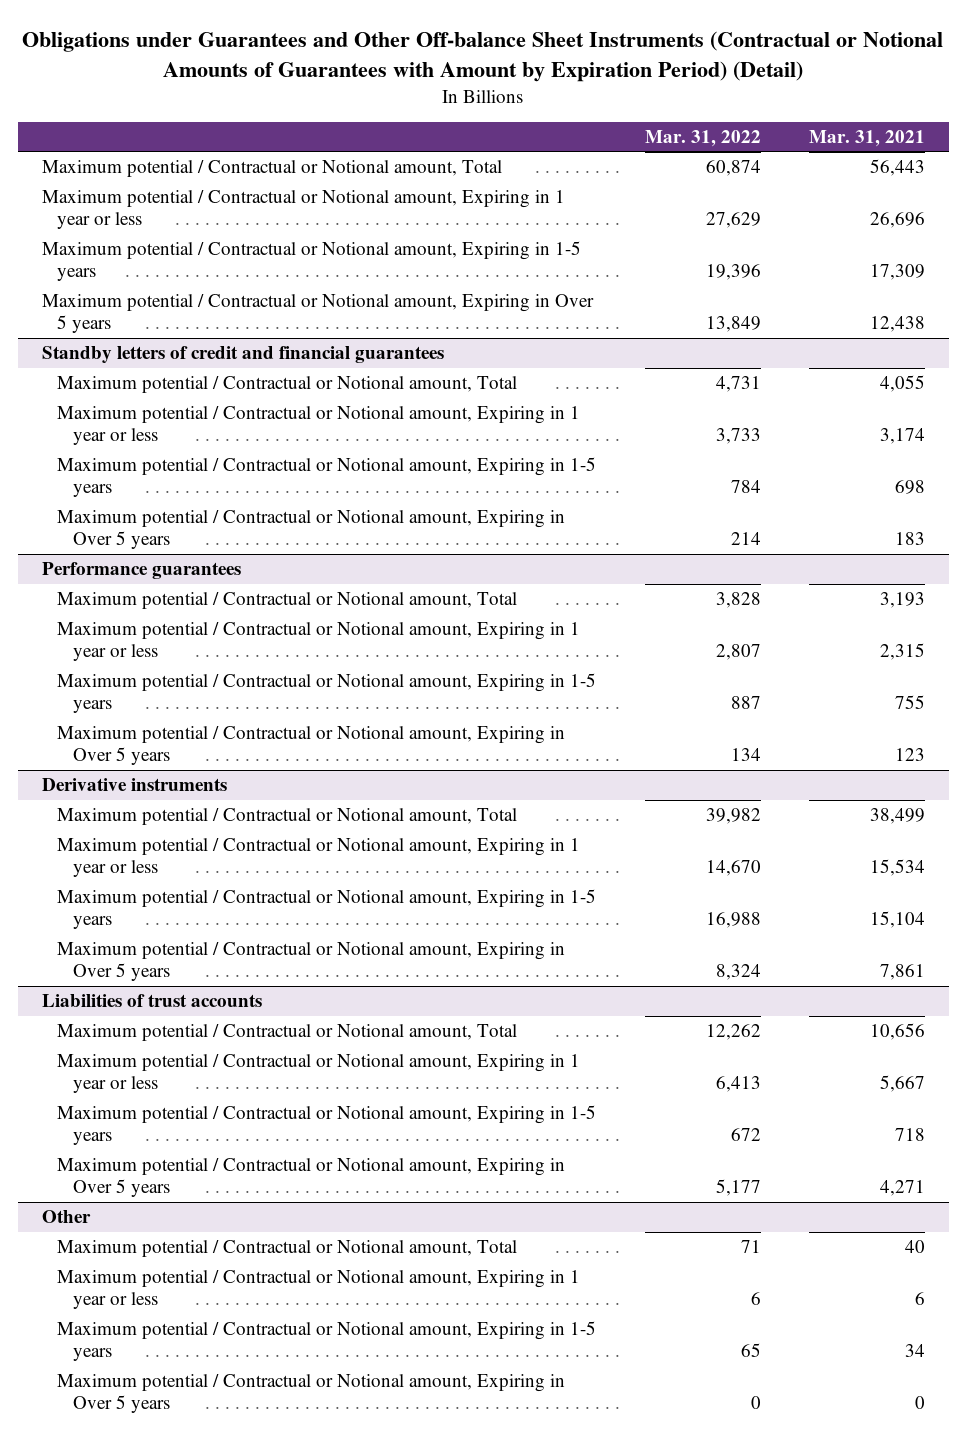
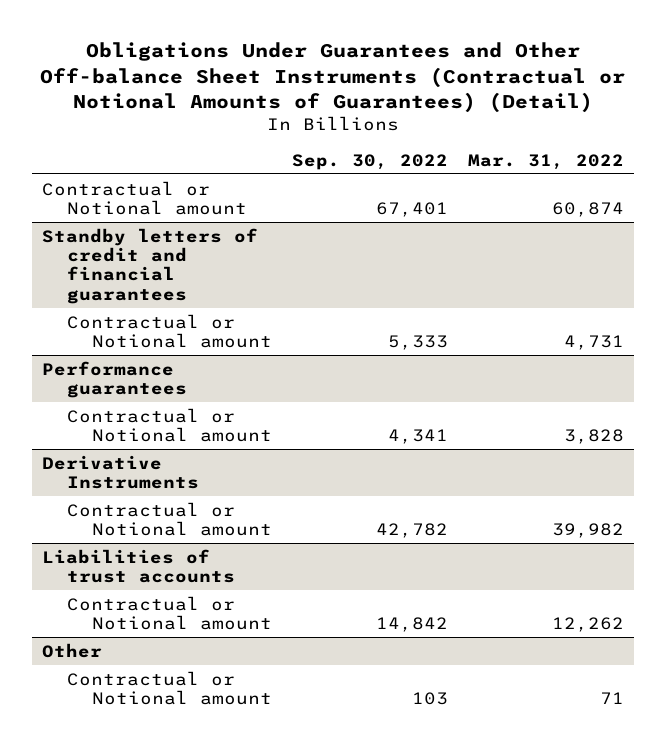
[22,31,944,83] Obligations under Guarantees and Other Off-balance Sheet Instruments (Contractual or Notional Amounts of Guarantees with Amount by Expiration Period) (Detail) -> [40,42,626,113] Obligations Under Guarantees and Other Off-balance Sheet Instruments (Contractual or Notional Amounts of Guarantees) (Detail)
[808,129,925,147] Mar. 31, 2021 -> none
none -> [292,153,449,170] Sep. 30, 2022
[41,190,565,230] Maximum potential / Contractual or Notional amount, Expiring in 1 year or less -> none
[41,241,581,282] Maximum potential / Contractual or Notional amount, Expiring in 1-5 years -> none
[41,294,594,334] Maximum potential / Contractual or Notional amount, Expiring in Over 5 years -> none
[41,160,502,178] Maximum potential / Contractual or Notional amount, Total -> [42,180,248,215] Contractual or Notional amount
[57,406,581,446] Maximum potential / Contractual or Notional amount, Expiring in 1 year or less -> none
[57,457,597,498] Maximum potential / Contractual or Notional amount, Expiring in 1-5 years -> none
[57,510,566,550] Maximum potential / Contractual or Notional amount, Expiring in Over 5 years -> none
[57,376,518,394] Maximum potential / Contractual or Notional amount, Total -> [67,313,273,348] Contractual or Notional amount
[57,622,581,662] Maximum potential / Contractual or Notional amount, Expiring in 1 year or less -> none
[57,673,597,714] Maximum potential / Contractual or Notional amount, Expiring in 1-5 years -> none
[57,726,566,766] Maximum potential / Contractual or Notional amount, Expiring in Over 5 years -> none
[57,838,581,878] Maximum potential / Contractual or Notional amount, Expiring in 1 year or less -> none
[57,889,597,930] Maximum potential / Contractual or Notional amount, Expiring in 1-5 years -> none
[57,942,566,982] Maximum potential / Contractual or Notional amount, Expiring in Over 5 years -> none
[57,592,518,610] Maximum potential / Contractual or Notional amount, Total -> [67,407,273,442] Contractual or Notional amount
[41,778,227,792] Derivative instruments -> [42,454,200,489] Derivative Instruments
[57,808,518,826] Maximum potential / Contractual or Notional amount, Total -> [67,501,273,536] Contractual or Notional amount
[57,1054,581,1094] Maximum potential / Contractual or Notional amount, Expiring in 1 year or less -> none
[57,1105,597,1146] Maximum potential / Contractual or Notional amount, Expiring in 1-5 years -> none
[57,1158,566,1198] Maximum potential / Contractual or Notional amount, Expiring in Over 5 years -> none
[57,1024,518,1042] Maximum potential / Contractual or Notional amount, Total -> [67,595,273,630] Contractual or Notional amount
[57,1270,581,1310] Maximum potential / Contractual or Notional amount, Expiring in 1 year or less -> none
[57,1321,597,1362] Maximum potential / Contractual or Notional amount, Expiring in 1-5 years -> none
[57,1374,566,1414] Maximum potential / Contractual or Notional amount, Expiring in Over 5 years -> none
[57,1240,518,1258] Maximum potential / Contractual or Notional amount, Total -> [67,670,273,705] Contractual or Notional amount

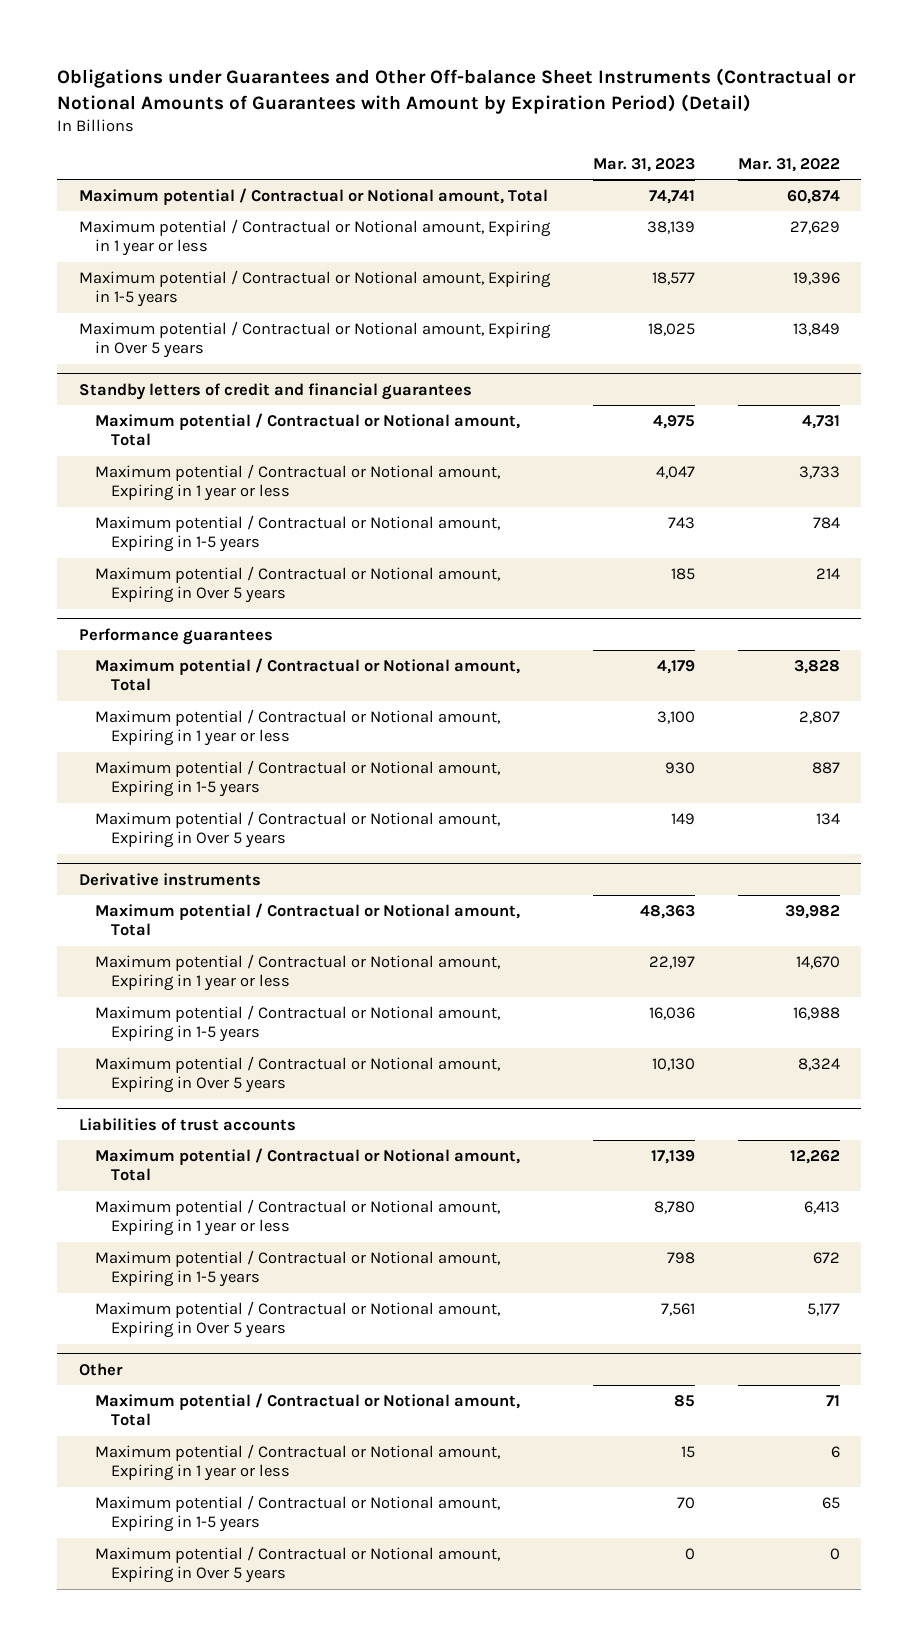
[40,42,626,113] Obligations Under Guarantees and Other Off-balance Sheet Instruments (Contractual or Notional Amounts of Guarantees) (Detail) -> [57,68,857,114] Obligations under Guarantees and Other Off-balance Sheet Instruments (Contractual or Notional Amounts of Guarantees with Amount by Expiration Period) (Detail)
[292,153,449,170] Sep. 30, 2022 -> none
none -> [592,157,695,172] Mar. 31, 2023
[42,180,248,215] Contractual or Notional amount -> [78,187,548,205] Maximum potential / Contractual or Notional amount, Total
none -> [78,218,551,257] Maximum potential / Contractual or Notional amount, Expiring in 1 year or less
none -> [78,269,551,308] Maximum potential / Contractual or Notional amount, Expiring in 1-5 years
none -> [78,320,551,359] Maximum potential / Contractual or Notional amount, Expiring in Over 5 years
[67,313,273,348] Contractual or Notional amount -> [94,412,520,447] Maximum potential / Contractual or Notional amount, Total
none -> [94,463,500,502] Maximum potential / Contractual or Notional amount, Expiring in 1 year or less
none -> [94,514,500,553] Maximum potential / Contractual or Notional amount, Expiring in 1-5 years
none -> [94,565,500,604] Maximum potential / Contractual or Notional amount, Expiring in Over 5 years
[67,407,273,442] Contractual or Notional amount -> [94,657,520,692] Maximum potential / Contractual or Notional amount, Total
none -> [94,708,500,747] Maximum potential / Contractual or Notional amount, Expiring in 1 year or less
none -> [94,759,500,798] Maximum potential / Contractual or Notional amount, Expiring in 1-5 years
none -> [94,810,500,849] Maximum potential / Contractual or Notional amount, Expiring in Over 5 years
[42,454,200,489] Derivative Instruments -> [78,872,261,886] Derivative instruments
[67,501,273,536] Contractual or Notional amount -> [94,902,520,937] Maximum potential / Contractual or Notional amount, Total
none -> [94,953,500,992] Maximum potential / Contractual or Notional amount, Expiring in 1 year or less
none -> [94,1004,500,1043] Maximum potential / Contractual or Notional amount, Expiring in 1-5 years
none -> [94,1055,500,1094] Maximum potential / Contractual or Notional amount, Expiring in Over 5 years
[67,595,273,630] Contractual or Notional amount -> [94,1147,520,1182] Maximum potential / Contractual or Notional amount, Total
none -> [94,1198,500,1237] Maximum potential / Contractual or Notional amount, Expiring in 1 year or less
none -> [94,1249,500,1288] Maximum potential / Contractual or Notional amount, Expiring in 1-5 years
none -> [94,1300,500,1339] Maximum potential / Contractual or Notional amount, Expiring in Over 5 years
[67,670,273,705] Contractual or Notional amount -> [94,1392,520,1427] Maximum potential / Contractual or Notional amount, Total
none -> [94,1443,500,1482] Maximum potential / Contractual or Notional amount, Expiring in 1 year or less
none -> [94,1494,500,1533] Maximum potential / Contractual or Notional amount, Expiring in 1-5 years
none -> [94,1545,500,1584] Maximum potential / Contractual or Notional amount, Expiring in Over 5 years

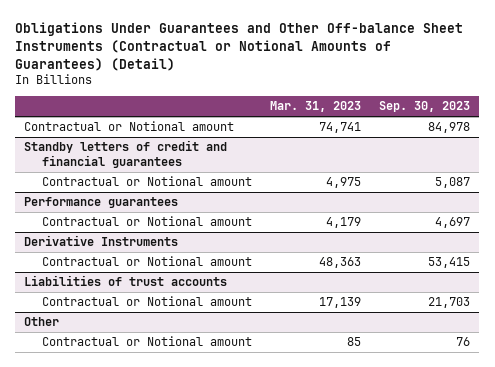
[57,68,857,114] Obligations under Guarantees and Other Off-balance Sheet Instruments (Contractual or Notional Amounts of Guarantees with Amount by Expiration Period) (Detail) -> [15,22,464,71] Obligations Under Guarantees and Other Off-balance Sheet Instruments (Contractual or Notional Amounts of Guarantees) (Detail)
[737,157,840,172] Mar. 31, 2022 -> none
none -> [379,100,471,112] Sep. 30, 2023
[78,218,551,257] Maximum potential / Contractual or Notional amount, Expiring in 1 year or less -> none
[78,269,551,308] Maximum potential / Contractual or Notional amount, Expiring in 1-5 years -> none
[78,320,551,359] Maximum potential / Contractual or Notional amount, Expiring in Over 5 years -> none
[78,187,548,205] Maximum potential / Contractual or Notional amount, Total -> [24,121,235,132] Contractual or Notional amount
[94,463,500,502] Maximum potential / Contractual or Notional amount, Expiring in 1 year or less -> none
[94,514,500,553] Maximum potential / Contractual or Notional amount, Expiring in 1-5 years -> none
[94,565,500,604] Maximum potential / Contractual or Notional amount, Expiring in Over 5 years -> none
[94,412,520,447] Maximum potential / Contractual or Notional amount, Total -> [41,176,252,187] Contractual or Notional amount
[94,708,500,747] Maximum potential / Contractual or Notional amount, Expiring in 1 year or less -> none
[94,759,500,798] Maximum potential / Contractual or Notional amount, Expiring in 1-5 years -> none
[94,810,500,849] Maximum potential / Contractual or Notional amount, Expiring in Over 5 years -> none
[94,953,500,992] Maximum potential / Contractual or Notional amount, Expiring in 1 year or less -> none
[94,1004,500,1043] Maximum potential / Contractual or Notional amount, Expiring in 1-5 years -> none
[94,1055,500,1094] Maximum potential / Contractual or Notional amount, Expiring in Over 5 years -> none
[94,657,520,692] Maximum potential / Contractual or Notional amount, Total -> [41,216,252,227] Contractual or Notional amount
[78,872,261,886] Derivative instruments -> [24,235,179,247] Derivative Instruments
[94,902,520,937] Maximum potential / Contractual or Notional amount, Total -> [41,256,252,267] Contractual or Notional amount
[94,1198,500,1237] Maximum potential / Contractual or Notional amount, Expiring in 1 year or less -> none
[94,1249,500,1288] Maximum potential / Contractual or Notional amount, Expiring in 1-5 years -> none
[94,1300,500,1339] Maximum potential / Contractual or Notional amount, Expiring in Over 5 years -> none
[94,1147,520,1182] Maximum potential / Contractual or Notional amount, Total -> [41,296,252,307] Contractual or Notional amount
[94,1443,500,1482] Maximum potential / Contractual or Notional amount, Expiring in 1 year or less -> none
[94,1494,500,1533] Maximum potential / Contractual or Notional amount, Expiring in 1-5 years -> none
[94,1545,500,1584] Maximum potential / Contractual or Notional amount, Expiring in Over 5 years -> none
[94,1392,520,1427] Maximum potential / Contractual or Notional amount, Total -> [41,336,252,347] Contractual or Notional amount

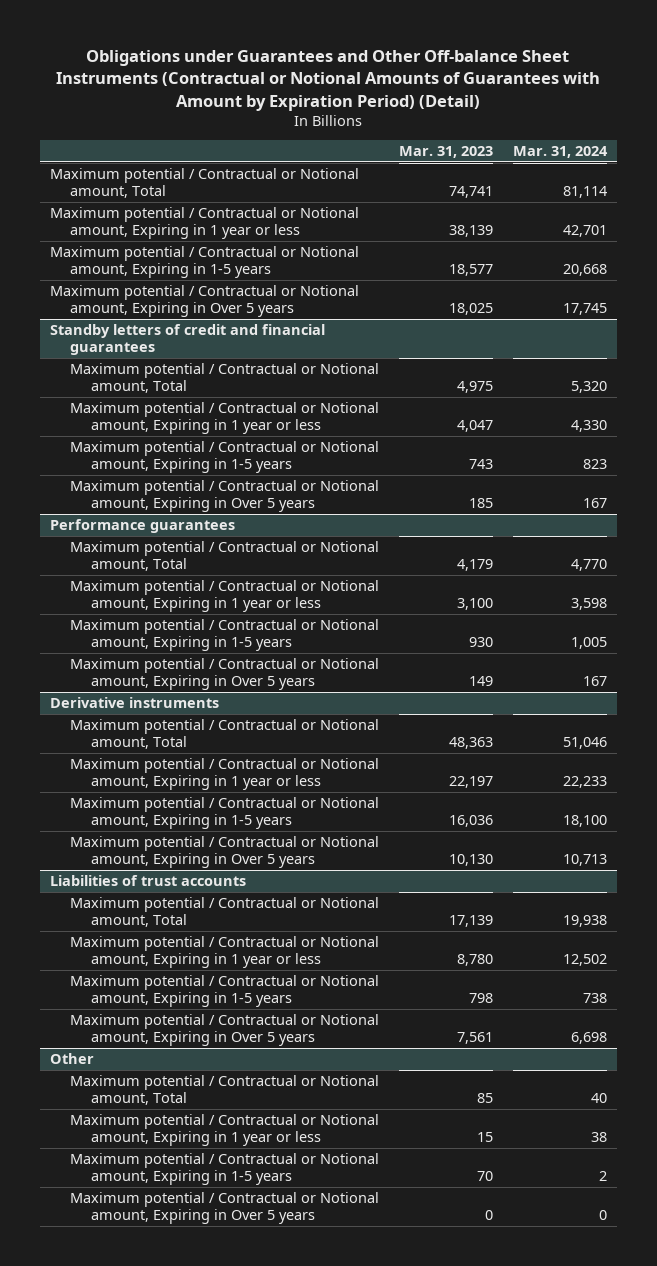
[15,22,464,71] Obligations Under Guarantees and Other Off-balance Sheet Instruments (Contractual or Notional Amounts of Guarantees) (Detail) -> [56,49,601,111] Obligations under Guarantees and Other Off-balance Sheet Instruments (Contractual or Notional Amounts of Guarantees with Amount by Expiration Period) (Detail)
[379,100,471,112] Sep. 30, 2023 -> none
none -> [513,146,609,159] Mar. 31, 2024
[24,121,235,132] Contractual or Notional amount -> [49,167,359,199] Maximum potential / Contractual or Notional amount, Total
none -> [49,206,359,240] Maximum potential / Contractual or Notional amount, Expiring in 1 year or less
none -> [49,245,359,279] Maximum potential / Contractual or Notional amount, Expiring in 1-5 years
none -> [49,284,359,318] Maximum potential / Contractual or Notional amount, Expiring in Over 5 years
[41,176,252,187] Contractual or Notional amount -> [70,362,380,394] Maximum potential / Contractual or Notional amount, Total
none -> [70,401,380,435] Maximum potential / Contractual or Notional amount, Expiring in 1 year or less
none -> [70,440,380,474] Maximum potential / Contractual or Notional amount, Expiring in 1-5 years
none -> [70,479,380,513] Maximum potential / Contractual or Notional amount, Expiring in Over 5 years
[41,216,252,227] Contractual or Notional amount -> [70,540,380,572] Maximum potential / Contractual or Notional amount, Total
none -> [70,579,380,613] Maximum potential / Contractual or Notional amount, Expiring in 1 year or less
none -> [70,618,380,652] Maximum potential / Contractual or Notional amount, Expiring in 1-5 years
none -> [70,657,380,691] Maximum potential / Contractual or Notional amount, Expiring in Over 5 years
[24,235,179,247] Derivative Instruments -> [49,696,219,708] Derivative instruments
[41,256,252,267] Contractual or Notional amount -> [70,718,380,750] Maximum potential / Contractual or Notional amount, Total
none -> [70,757,380,791] Maximum potential / Contractual or Notional amount, Expiring in 1 year or less
none -> [70,796,380,830] Maximum potential / Contractual or Notional amount, Expiring in 1-5 years
none -> [70,835,380,869] Maximum potential / Contractual or Notional amount, Expiring in Over 5 years
[41,296,252,307] Contractual or Notional amount -> [70,896,380,928] Maximum potential / Contractual or Notional amount, Total
none -> [70,935,380,969] Maximum potential / Contractual or Notional amount, Expiring in 1 year or less
none -> [70,974,380,1008] Maximum potential / Contractual or Notional amount, Expiring in 1-5 years
none -> [70,1013,380,1047] Maximum potential / Contractual or Notional amount, Expiring in Over 5 years
[41,336,252,347] Contractual or Notional amount -> [70,1074,380,1106] Maximum potential / Contractual or Notional amount, Total
none -> [70,1113,380,1147] Maximum potential / Contractual or Notional amount, Expiring in 1 year or less
none -> [70,1152,380,1186] Maximum potential / Contractual or Notional amount, Expiring in 1-5 years
none -> [70,1191,380,1225] Maximum potential / Contractual or Notional amount, Expiring in Over 5 years

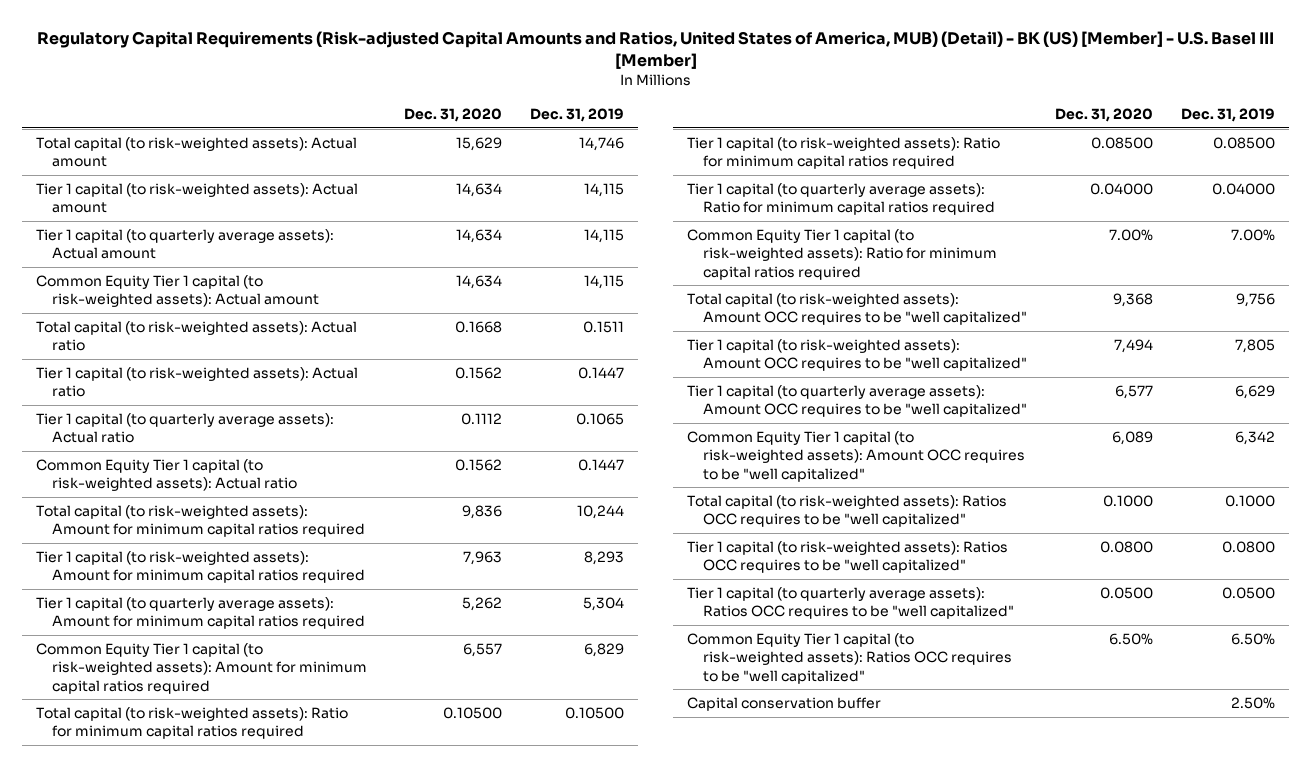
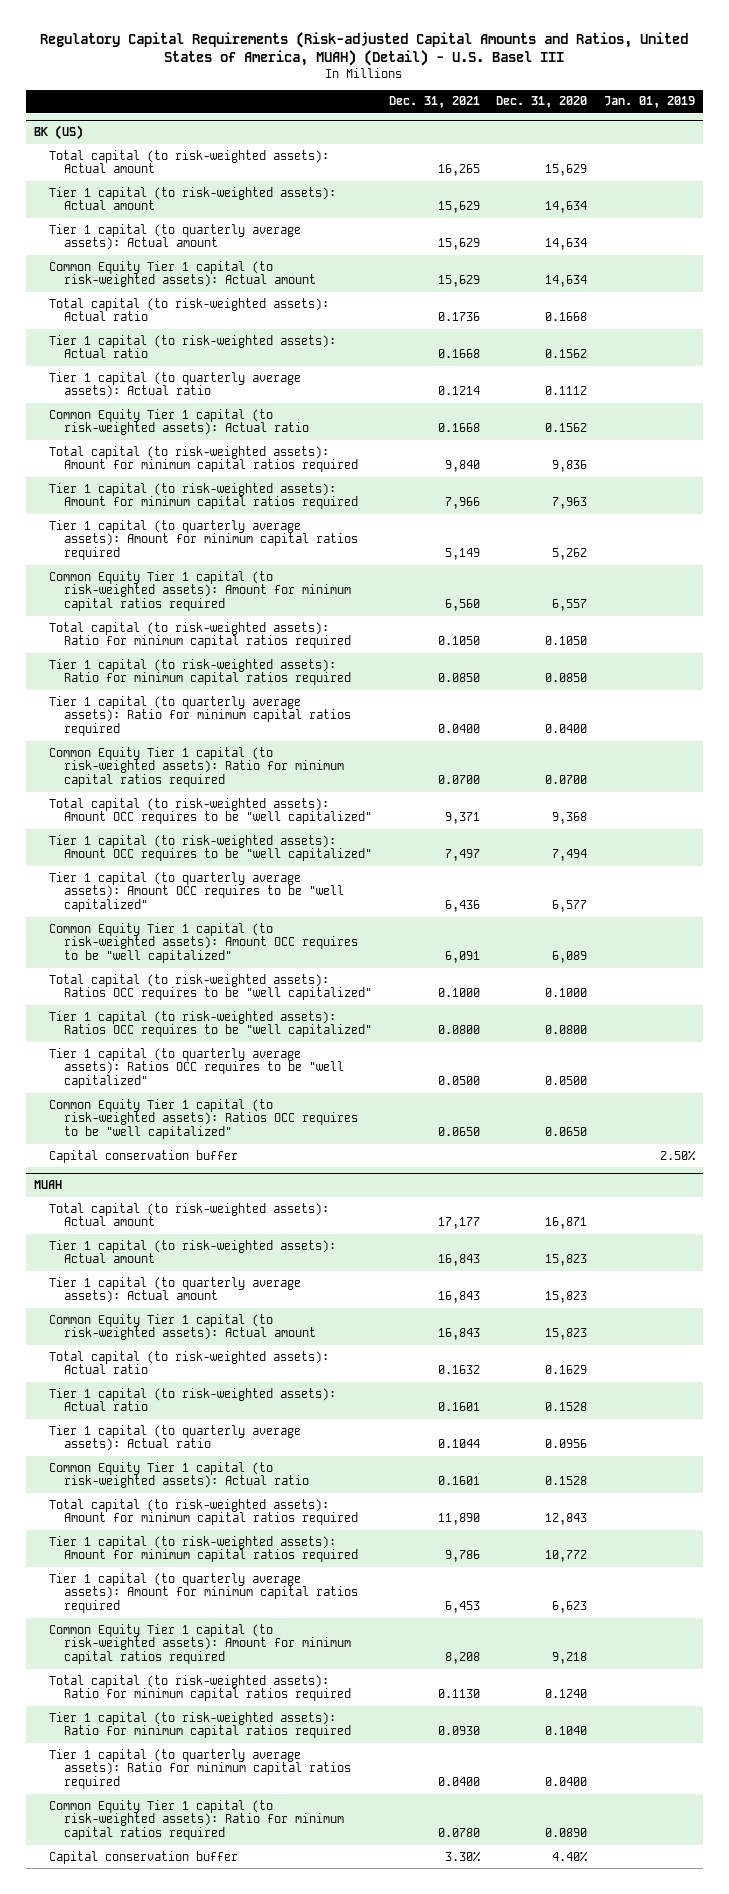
[36,31,1274,70] Regulatory Capital Requirements (Risk-adjusted Capital Amounts and Ratios, United States of America, MUB) (Detail) - BK (US) [Member] - U.S. Basel III [Member] -> [40,31,689,67] Regulatory Capital Requirements (Risk-adjusted Capital Amounts and Ratios, United States of America, MUAH) (Detail) - U.S. Basel III
[529,107,624,122] Dec. 31, 2019 -> none
none -> [388,96,480,109] Dec. 31, 2021
none -> [603,96,695,109] Jan. 01, 2019
none -> [33,125,83,141] BK (US)
[442,707,502,720] 0.10500 -> [545,636,588,646] 0.1050
[1090,137,1153,150] 0.08500 -> [545,673,588,683] 0.0850
[1089,183,1153,196] 0.04000 -> [545,724,588,734] 0.0400
[1108,229,1153,242] 7.00% -> [545,775,588,785] 0.0700
[1108,633,1153,646] 6.50% -> [545,1127,588,1137] 0.0650
none -> [33,1180,62,1190] MUAH
none -> [48,1202,329,1227] Total capital (to risk-weighted assets): Actual amount
none -> [48,1239,336,1264] Tier 1 capital (to risk-weighted assets): Actual amount
none -> [48,1276,301,1304] Tier 1 capital (to quarterly average assets): Actual amount
none -> [48,1313,316,1341] Common Equity Tier 1 capital (to risk-weighted assets): Actual amount
none -> [48,1350,329,1375] Total capital (to risk-weighted assets): Actual ratio
none -> [48,1387,336,1412] Tier 1 capital (to risk-weighted assets): Actual ratio
none -> [48,1424,301,1452] Tier 1 capital (to quarterly average assets): Actual ratio
none -> [48,1461,309,1489] Common Equity Tier 1 capital (to risk-weighted assets): Actual ratio
none -> [48,1498,358,1526] Total capital (to risk-weighted assets): Amount for minimum capital ratios required
none -> [48,1535,358,1563] Tier 1 capital (to risk-weighted assets): Amount for minimum capital ratios required
none -> [48,1572,358,1614] Tier 1 capital (to quarterly average assets): Amount for minimum capital ratios required
none -> [48,1623,351,1665] Common Equity Tier 1 capital (to risk-weighted assets): Amount for minimum capital ratios required
none -> [48,1674,351,1702] Total capital (to risk-weighted assets): Ratio for minimum capital ratios required
none -> [48,1711,351,1739] Tier 1 capital (to risk-weighted assets): Ratio for minimum capital ratios required
none -> [48,1748,351,1790] Tier 1 capital (to quarterly average assets): Ratio for minimum capital ratios required
none -> [48,1799,344,1841] Common Equity Tier 1 capital (to risk-weighted assets): Ratio for minimum capital ratios required
none -> [48,1850,238,1864] Capital conservation buffer

